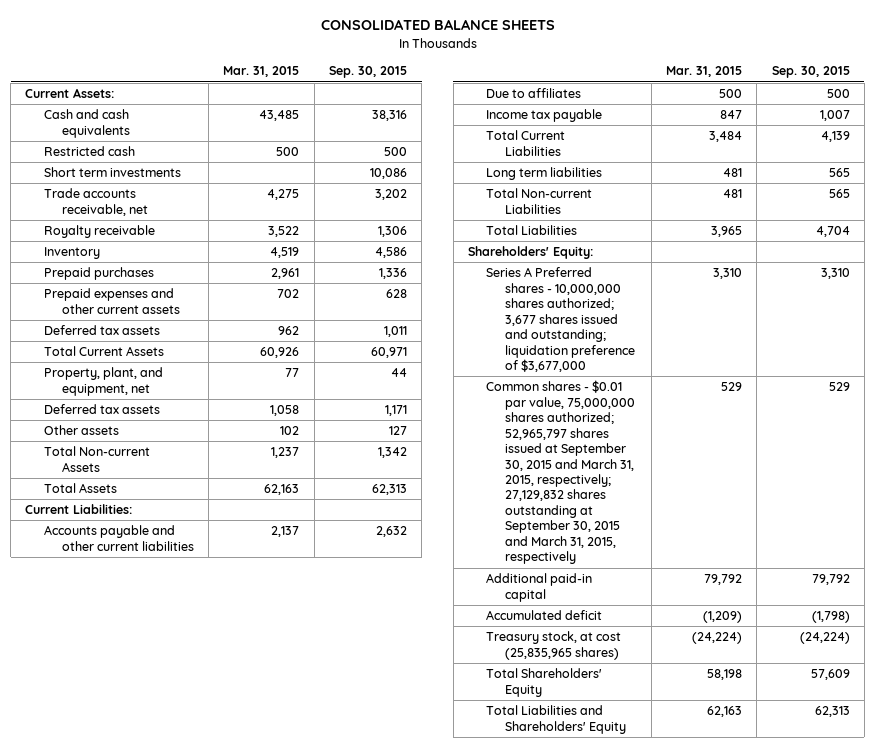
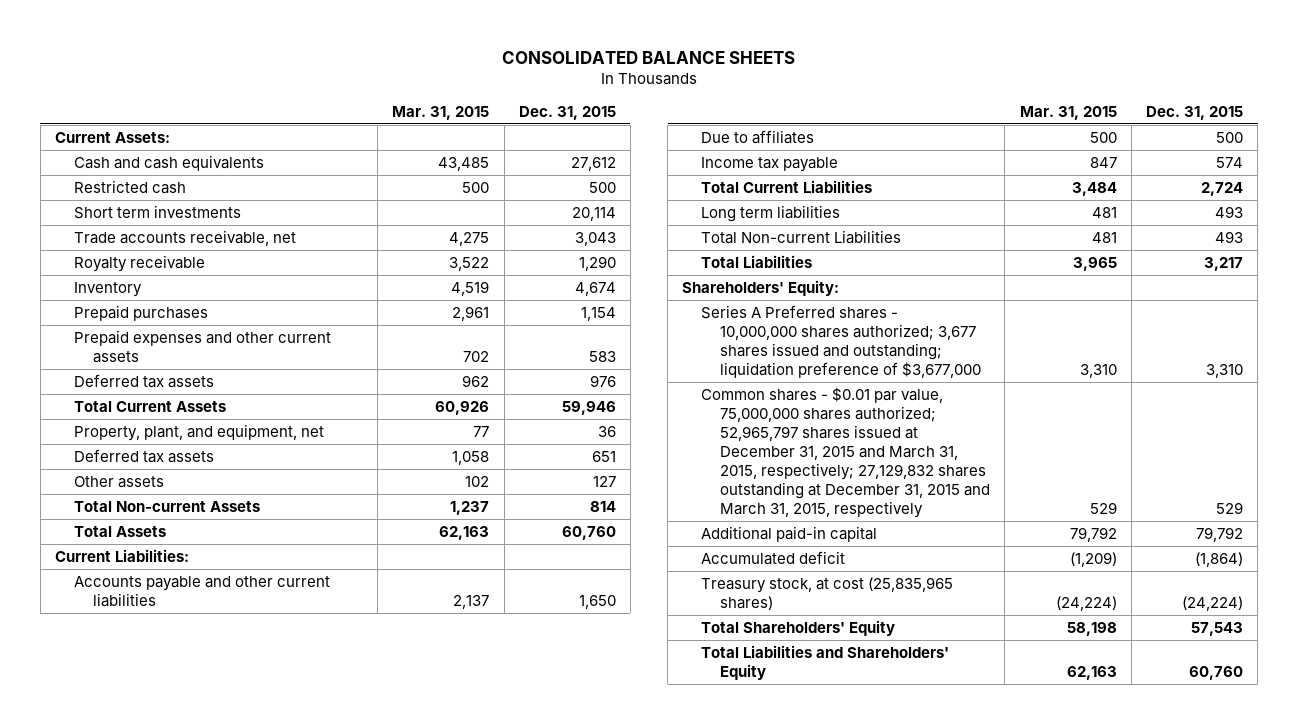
[328,66,407,79] Sep. 30, 2015 -> none
none -> [518,105,616,120] Dec. 31, 2015
[486,380,635,565] Common shares - $0.01 par value, 75,000,000 shares authorized; 52,965,797 shares issued at September 30, 2015 and March 31, 2015, respectively; 27,129,832 shares outstanding at September 30, 2015 and March 31, 2015, respectively -> [701,387,991,518] Common shares - $0.01 par value, 75,000,000 shares authorized; 52,965,797 shares issued at December 31, 2015 and March 31, 2015, respectively; 27,129,832 shares outstanding at December 31, 2015 and March 31, 2015, respectively

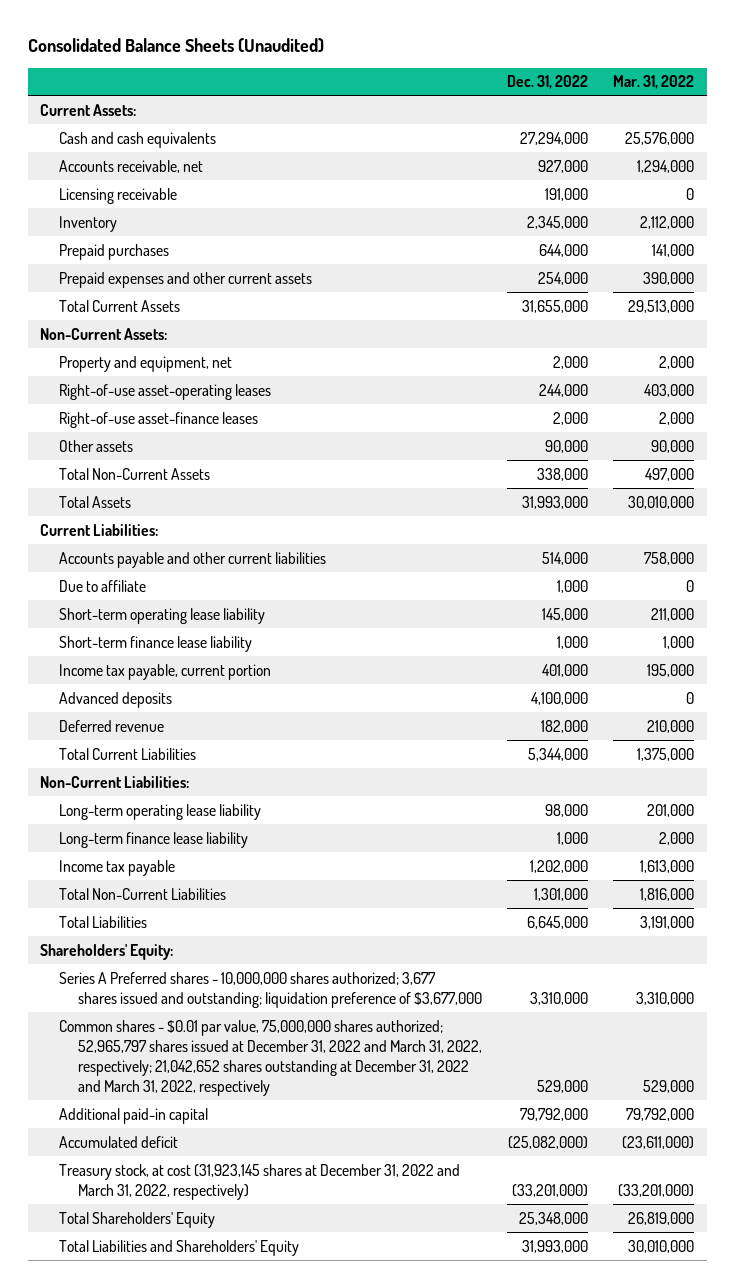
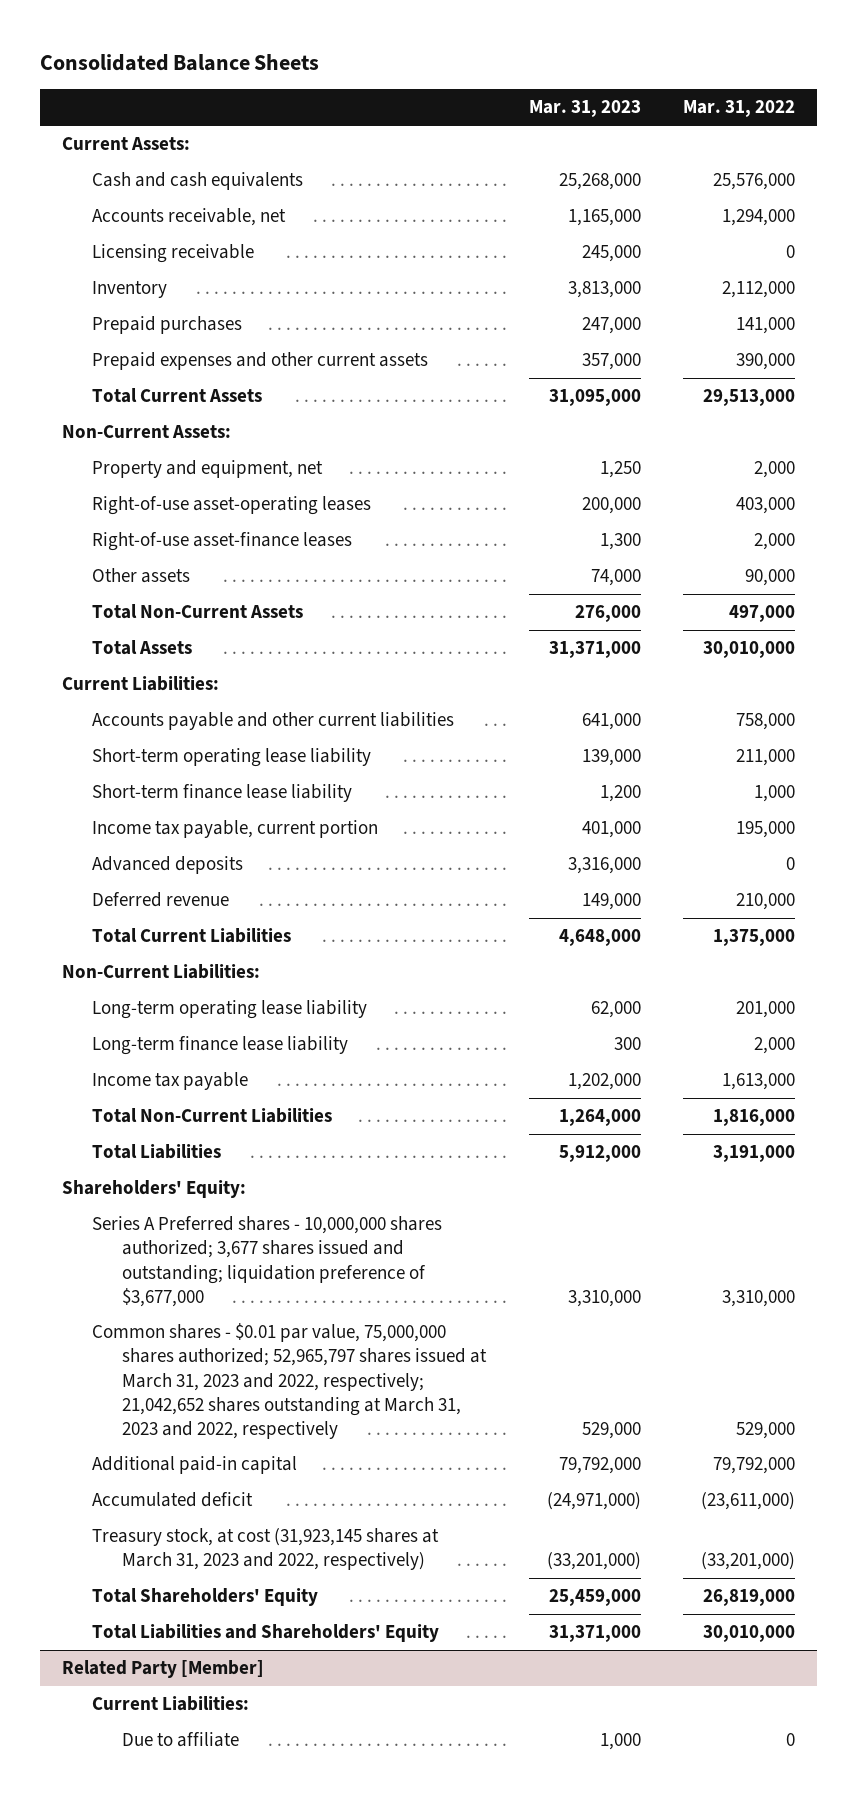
[27,37,324,53] Consolidated Balance Sheets (Unaudited) -> [40,53,320,71] Consolidated Balance Sheets
[507,75,589,90] Dec. 31, 2022 -> none
none -> [528,100,641,118] Mar. 31, 2023
[58,579,146,592] Due to affiliate -> none
[58,1019,482,1096] Common shares - $0.01 par value, 75,000,000 shares authorized; 52,965,797 shares issued at December 31, 2022 and March 31, 2022, respectively; 21,042,652 shares outstanding at December 31, 2022 and March 31, 2022, respectively -> [91,1323,487,1439] Common shares - $0.01 par value, 75,000,000 shares authorized; 52,965,797 shares issued at March 31, 2023 and 2022, respectively; 21,042,652 shares outstanding at March 31, 2023 and 2022, respectively
[58,1163,460,1200] Treasury stock, at cost (31,923,145 shares at December 31, 2022 and March 31, 2022, respectively) -> [91,1528,439,1571] Treasury stock, at cost (31,923,145 shares at March 31, 2023 and 2022, respectively)
none -> [61,1660,264,1679] Related Party [Member]
none -> [91,1696,249,1712] Current Liabilities:
none -> [121,1732,239,1748] Due to affiliate

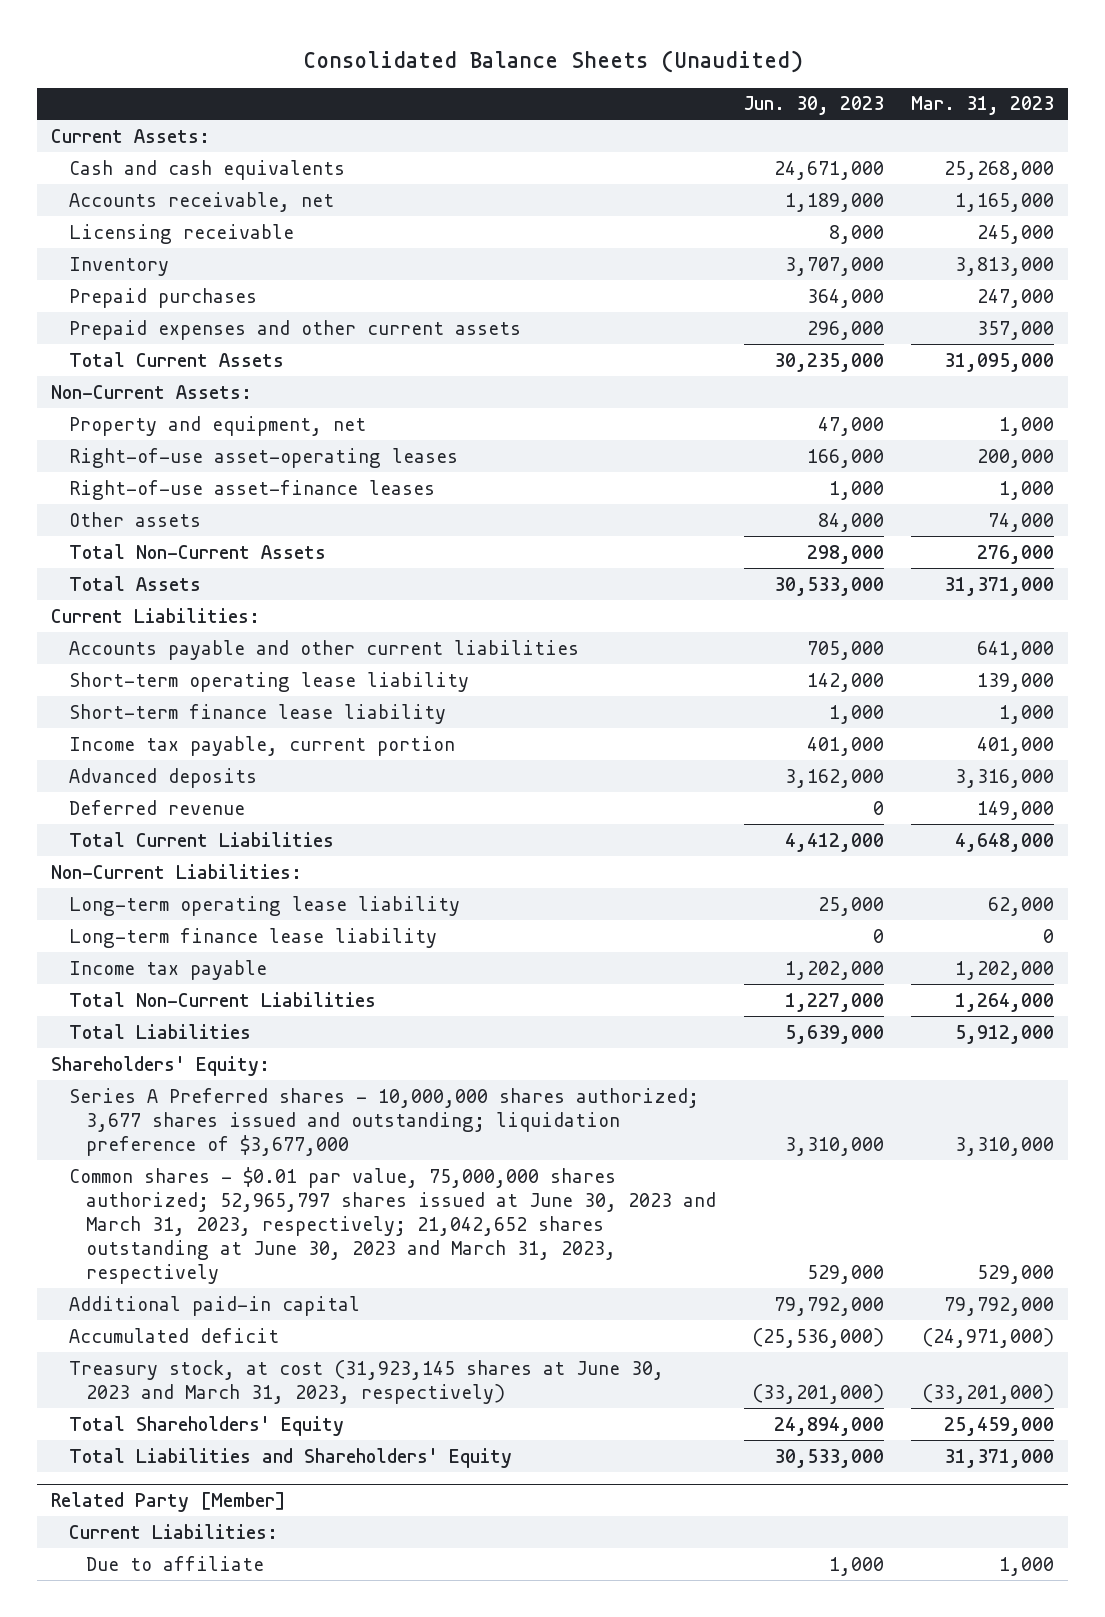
[40,53,320,71] Consolidated Balance Sheets -> [302,49,803,73] Consolidated Balance Sheets (Unaudited)
[683,100,796,118] Mar. 31, 2022 -> none
none -> [743,96,884,116] Jun. 30, 2023
[599,461,641,479] 1,250 -> [999,416,1055,436] 1,000
[599,533,641,551] 1,300 -> [999,480,1055,500] 1,000
[599,785,641,803] 1,200 -> [999,704,1055,724] 1,000
[613,1037,641,1051] 300 -> [1043,928,1055,943] 0
[91,1323,487,1439] Common shares - $0.01 par value, 75,000,000 shares authorized; 52,965,797 shares issued at March 31, 2023 and 2022, respectively; 21,042,652 shares outstanding at March 31, 2023 and 2022, respectively -> [68,1166,717,1285] Common shares - $0.01 par value, 75,000,000 shares authorized; 52,965,797 shares issued at June 30, 2023 and March 31, 2023, respectively; 21,042,652 shares outstanding at June 30, 2023 and March 31, 2023, respectively
[91,1528,439,1571] Treasury stock, at cost (31,923,145 shares at March 31, 2023 and 2022, respectively) -> [68,1359,664,1404] Treasury stock, at cost (31,923,145 shares at June 30, 2023 and March 31, 2023, respectively)

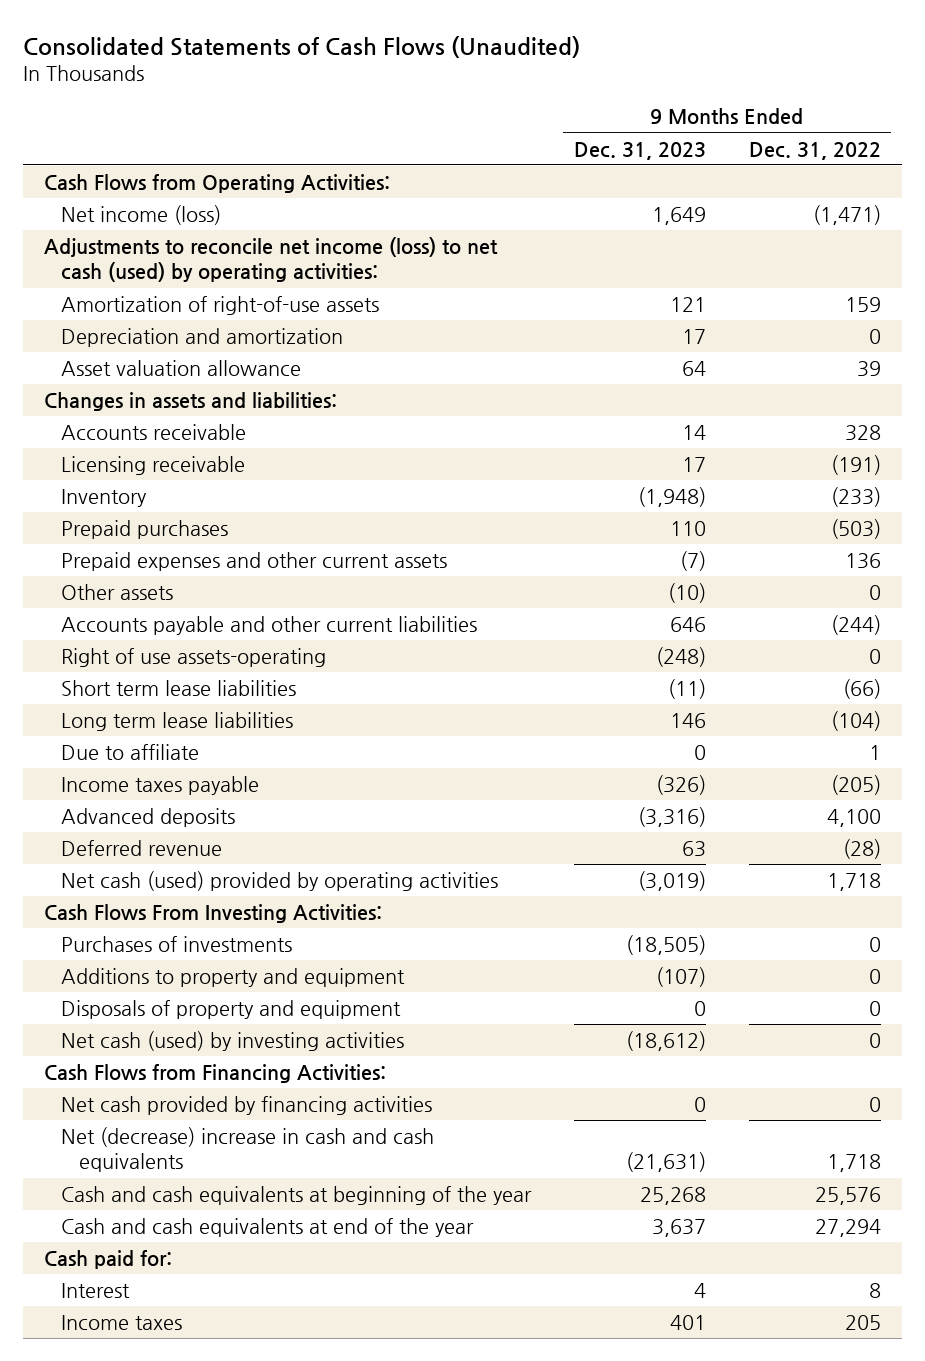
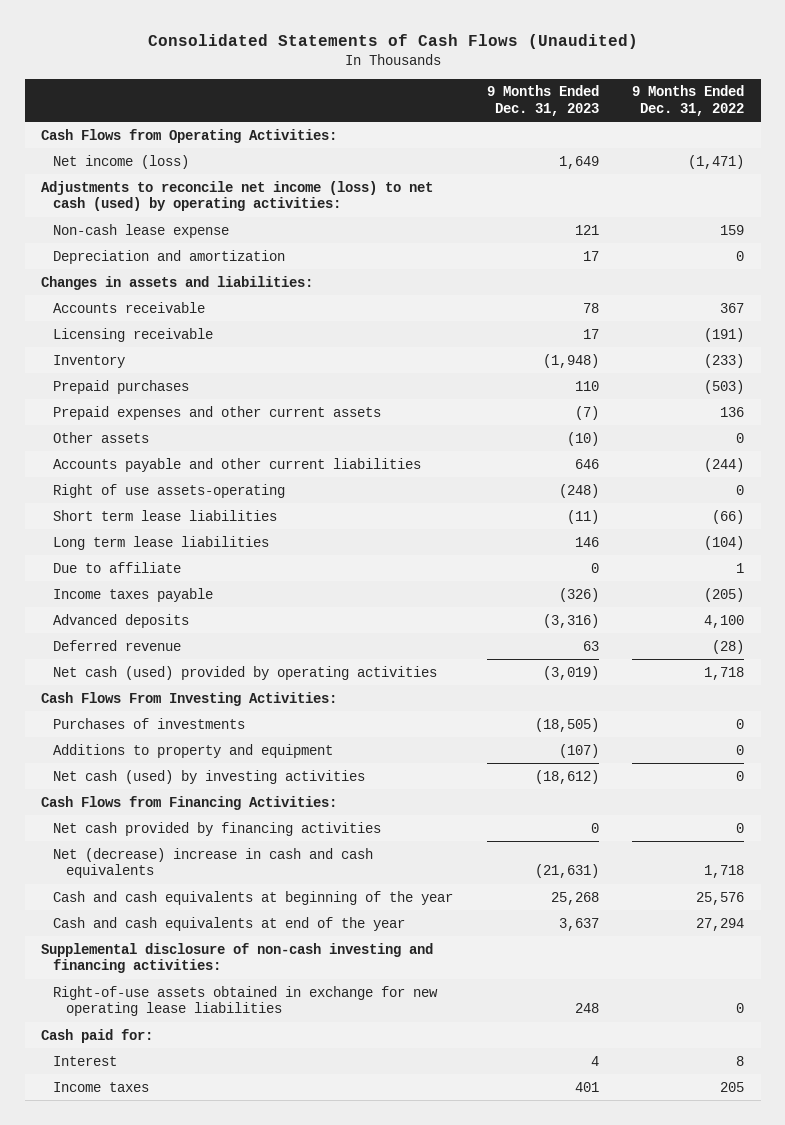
[61,296,380,316] Amortization of right-of-use assets -> [53,223,230,238] Non-cash lease expense
[61,360,302,377] Asset valuation allowance -> none
[682,425,707,441] 14 -> [582,302,599,313] 78
[844,425,881,442] 328 -> [720,302,745,313] 367
[61,1000,402,1020] Disposals of property and equipment -> none
none -> [41,942,434,974] Supplemental disclosure of non-cash investing and financing activities:
none -> [53,985,439,1017] Right-of-use assets obtained in exchange for new operating lease liabilities

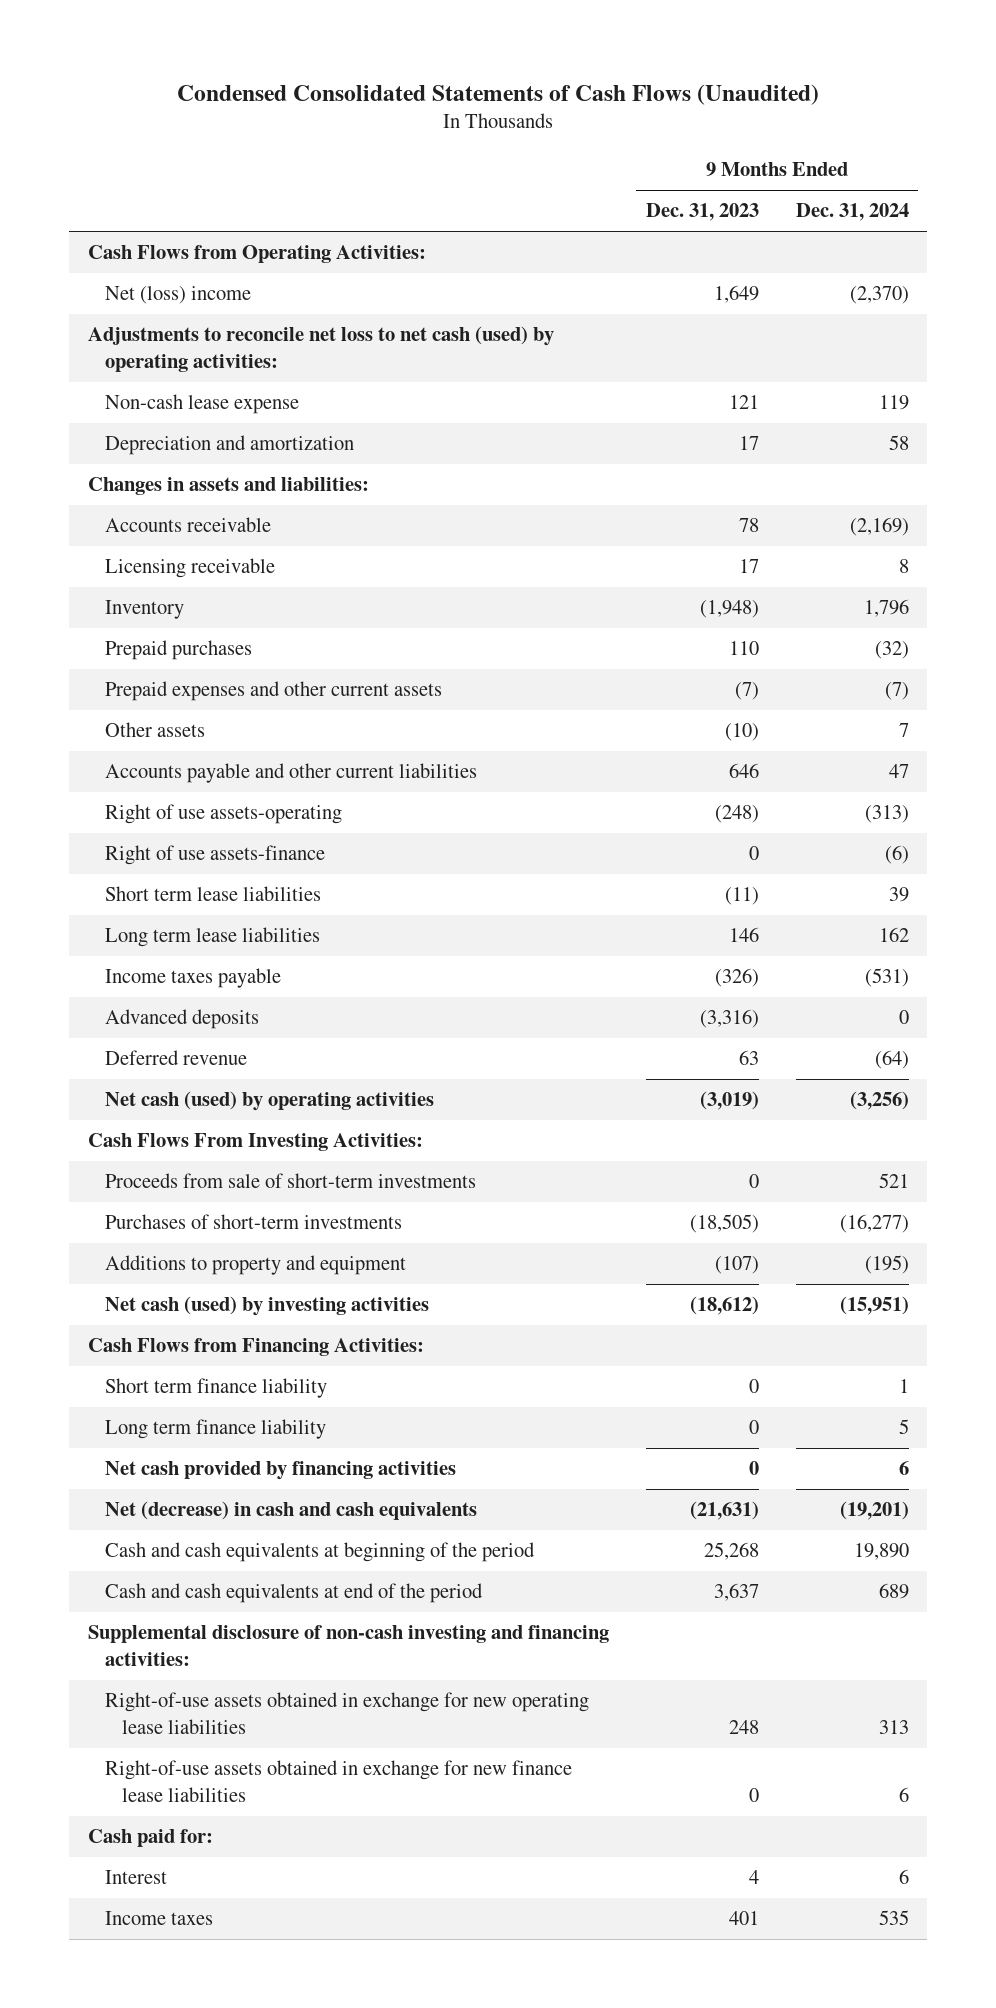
[147,34,638,50] Consolidated Statements of Cash Flows (Unaudited) -> [177,83,820,105] Condensed Consolidated Statements of Cash Flows (Unaudited)
[632,85,745,116] 9 Months Ended Dec. 31, 2022 -> none
none -> [795,203,909,222] Dec. 31, 2024
[53,154,190,169] Net income (loss) -> [104,286,251,305] Net (loss) income
[41,180,434,212] Adjustments to reconcile net income (loss) to net cash (used) by operating activities: -> [87,326,554,372] Adjustments to reconcile net loss to net cash (used) by operating activities:
none -> [104,845,325,866] Right of use assets-finance
[53,561,182,573] Due to affiliate -> none
[53,665,438,680] Net cash (used) provided by operating activities -> [104,1091,434,1112] Net cash (used) by operating activities
none -> [104,1173,476,1189] Proceeds from sale of short-term investments
[53,717,246,729] Purchases of investments -> [104,1214,402,1230] Purchases of short-term investments
none -> [104,1378,327,1399] Short term finance liability
none -> [104,1419,326,1440] Long term finance liability
[53,847,374,879] Net (decrease) increase in cash and cash equivalents -> [104,1501,477,1521] Net (decrease) in cash and cash equivalents
[53,890,454,905] Cash and cash equivalents at beginning of the year -> [104,1542,535,1563] Cash and cash equivalents at beginning of the period
[53,916,406,931] Cash and cash equivalents at end of the year -> [104,1583,483,1604] Cash and cash equivalents at end of the period
none -> [104,1760,572,1802] Right-of-use assets obtained in exchange for new finance lease liabilities

